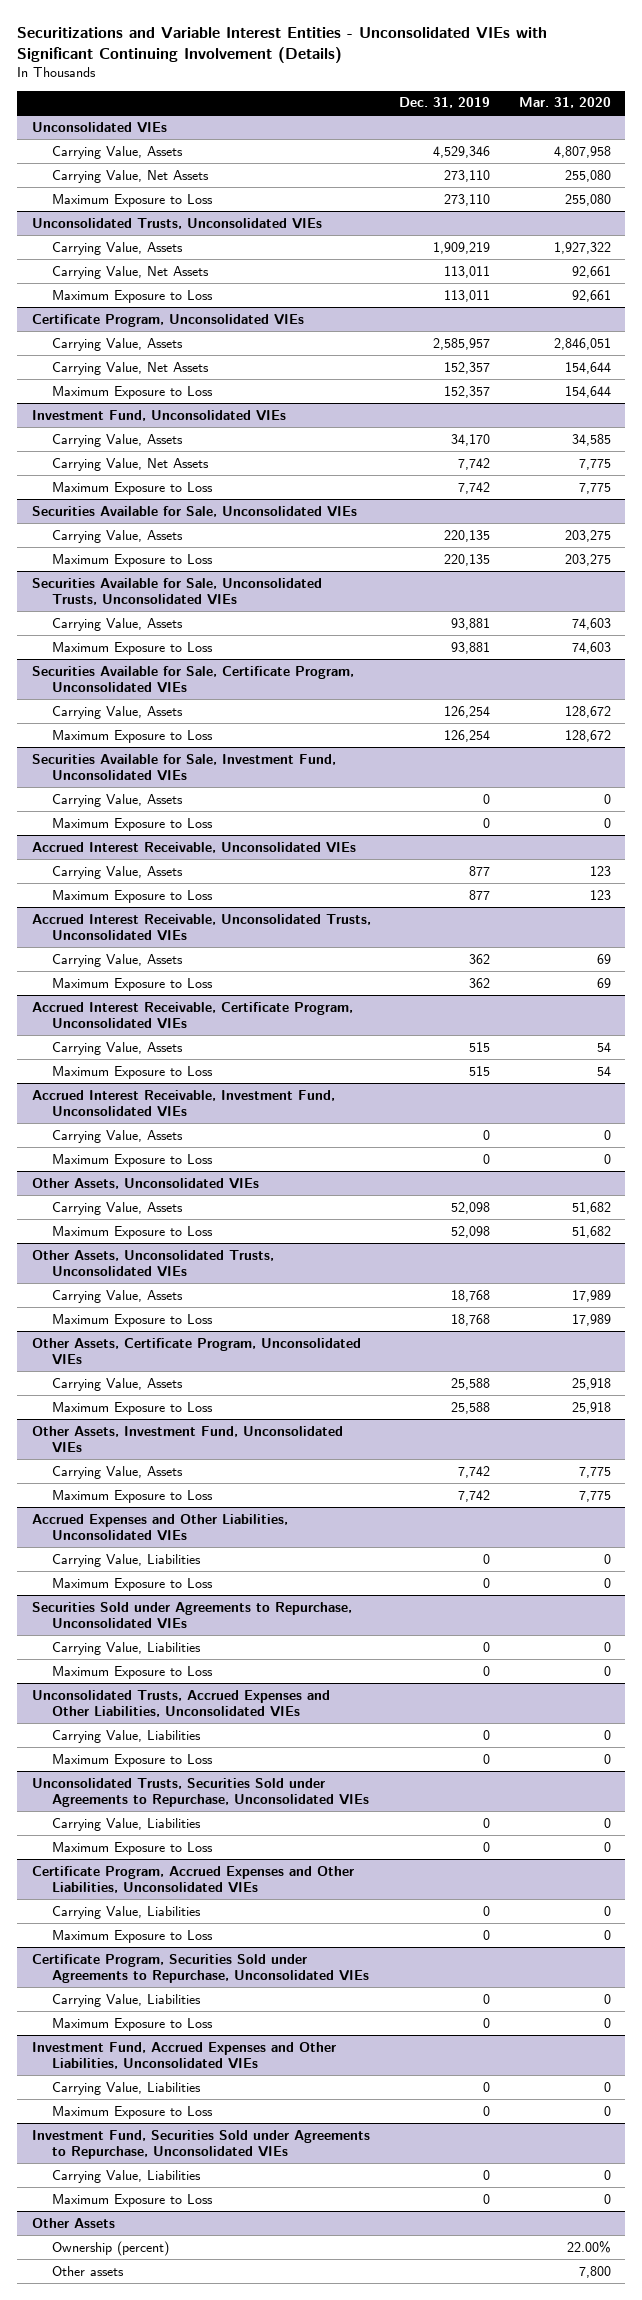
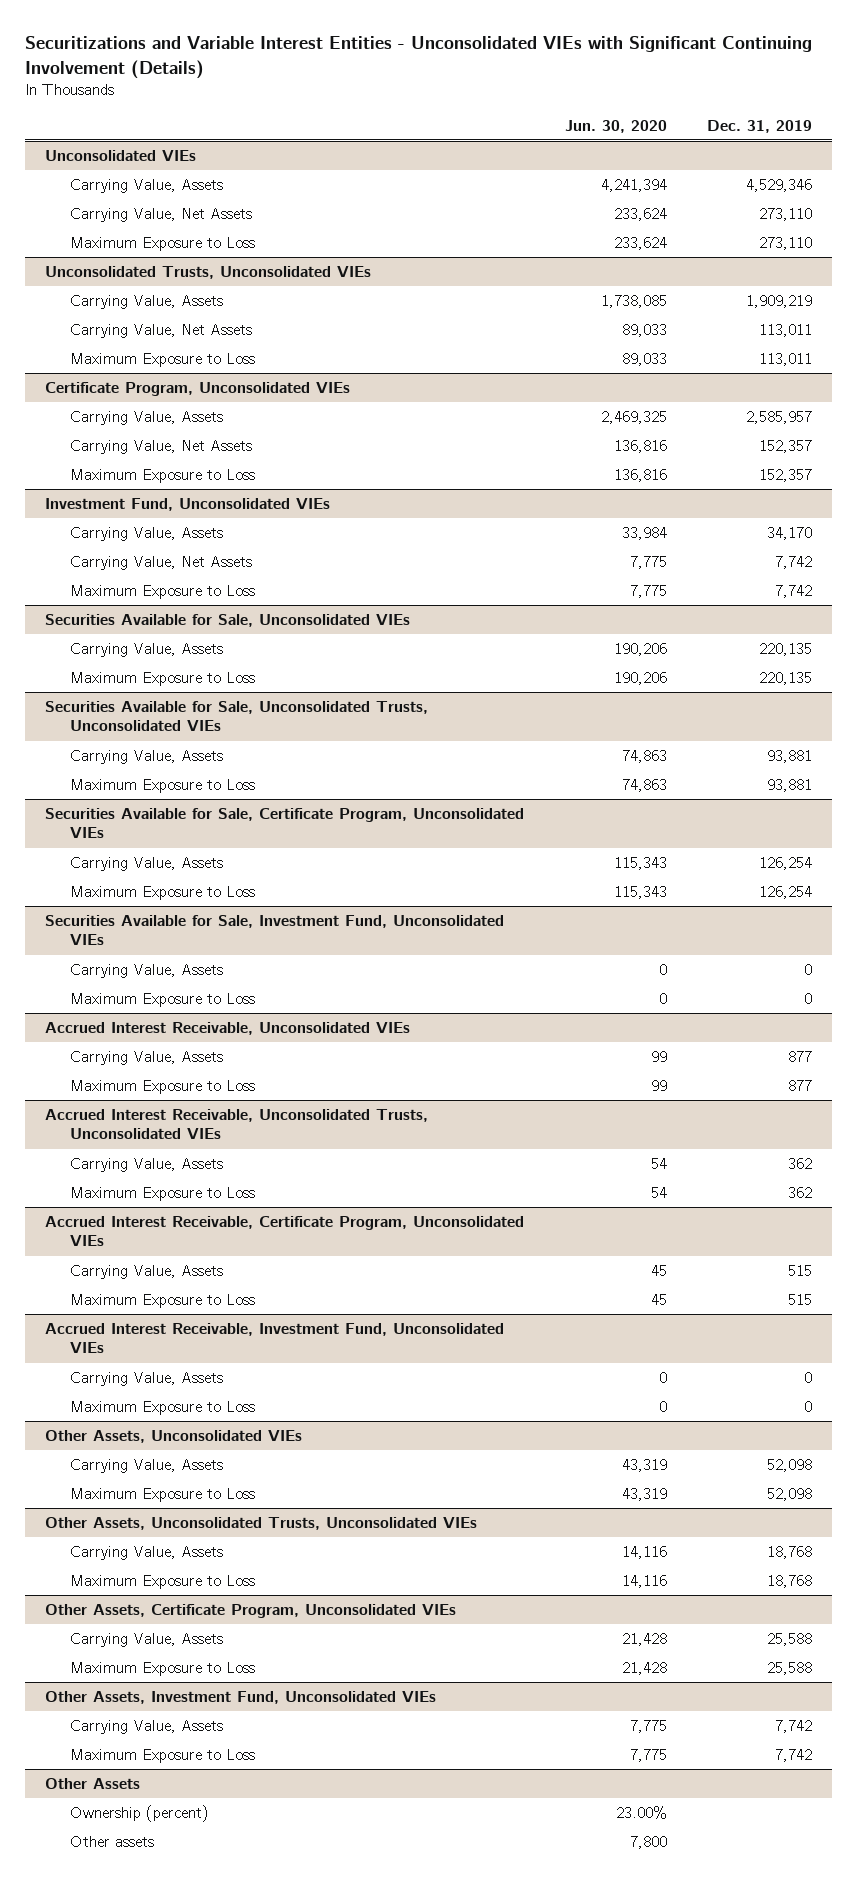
[518,97,611,109] Mar. 31, 2020 -> none
none -> [564,119,667,133] Jun. 30, 2020
[31,1513,288,1541] Accrued Expenses and Other Liabilities, Unconsolidated VIEs -> none
[52,1553,202,1567] Carrying Value, Liabilities -> none
[52,1577,214,1591] Maximum Exposure to Loss -> none
[31,1601,352,1629] Securities Sold under Agreements to Repurchase, Unconsolidated VIEs -> none
[52,1641,202,1655] Carrying Value, Liabilities -> none
[52,1665,214,1679] Maximum Exposure to Loss -> none
[31,1689,330,1717] Unconsolidated Trusts, Accrued Expenses and Other Liabilities, Unconsolidated VIEs -> none
[52,1729,202,1743] Carrying Value, Liabilities -> none
[52,1753,214,1767] Maximum Exposure to Loss -> none
[31,1777,370,1807] Unconsolidated Trusts, Securities Sold under Agreements to Repurchase, Unconsolidated VIEs -> none
[52,1817,202,1831] Carrying Value, Liabilities -> none
[52,1841,214,1855] Maximum Exposure to Loss -> none
[31,1865,354,1893] Certificate Program, Accrued Expenses and Other Liabilities, Unconsolidated VIEs -> none
[52,1905,202,1919] Carrying Value, Liabilities -> none
[52,1929,214,1943] Maximum Exposure to Loss -> none
[31,1953,370,1983] Certificate Program, Securities Sold under Agreements to Repurchase, Unconsolidated VIEs -> none
[52,1993,202,2007] Carrying Value, Liabilities -> none
[52,2017,214,2031] Maximum Exposure to Loss -> none
[31,2041,336,2069] Investment Fund, Accrued Expenses and Other Liabilities, Unconsolidated VIEs -> none
[52,2081,202,2095] Carrying Value, Liabilities -> none
[52,2105,214,2119] Maximum Exposure to Loss -> none
[31,2129,370,2159] Investment Fund, Securities Sold under Agreements to Repurchase, Unconsolidated VIEs -> none
[52,2169,202,2183] Carrying Value, Liabilities -> none
[52,2193,214,2207] Maximum Exposure to Loss -> none

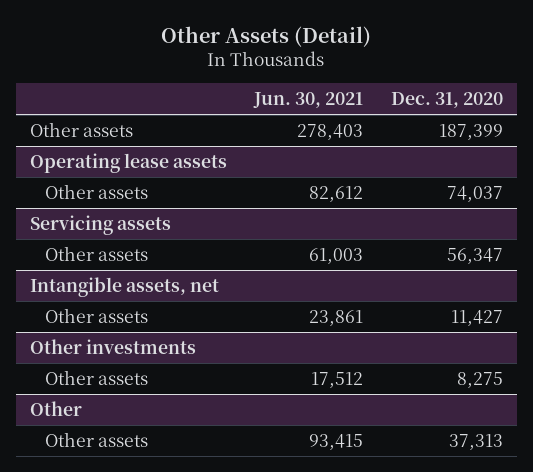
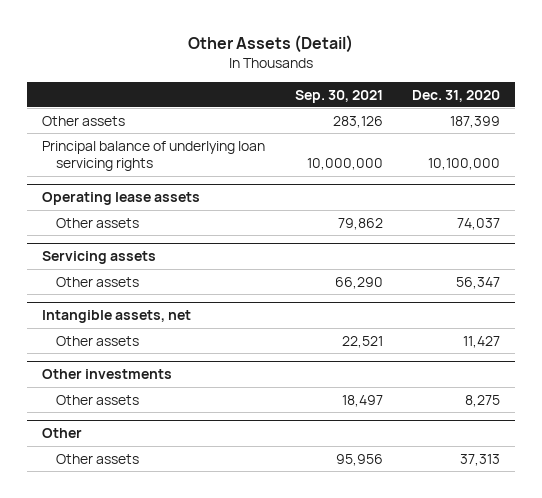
[253,92,364,109] Jun. 30, 2021 -> none
none -> [294,89,383,103] Sep. 30, 2021
none -> [42,140,266,172] Principal balance of underlying loan servicing rights

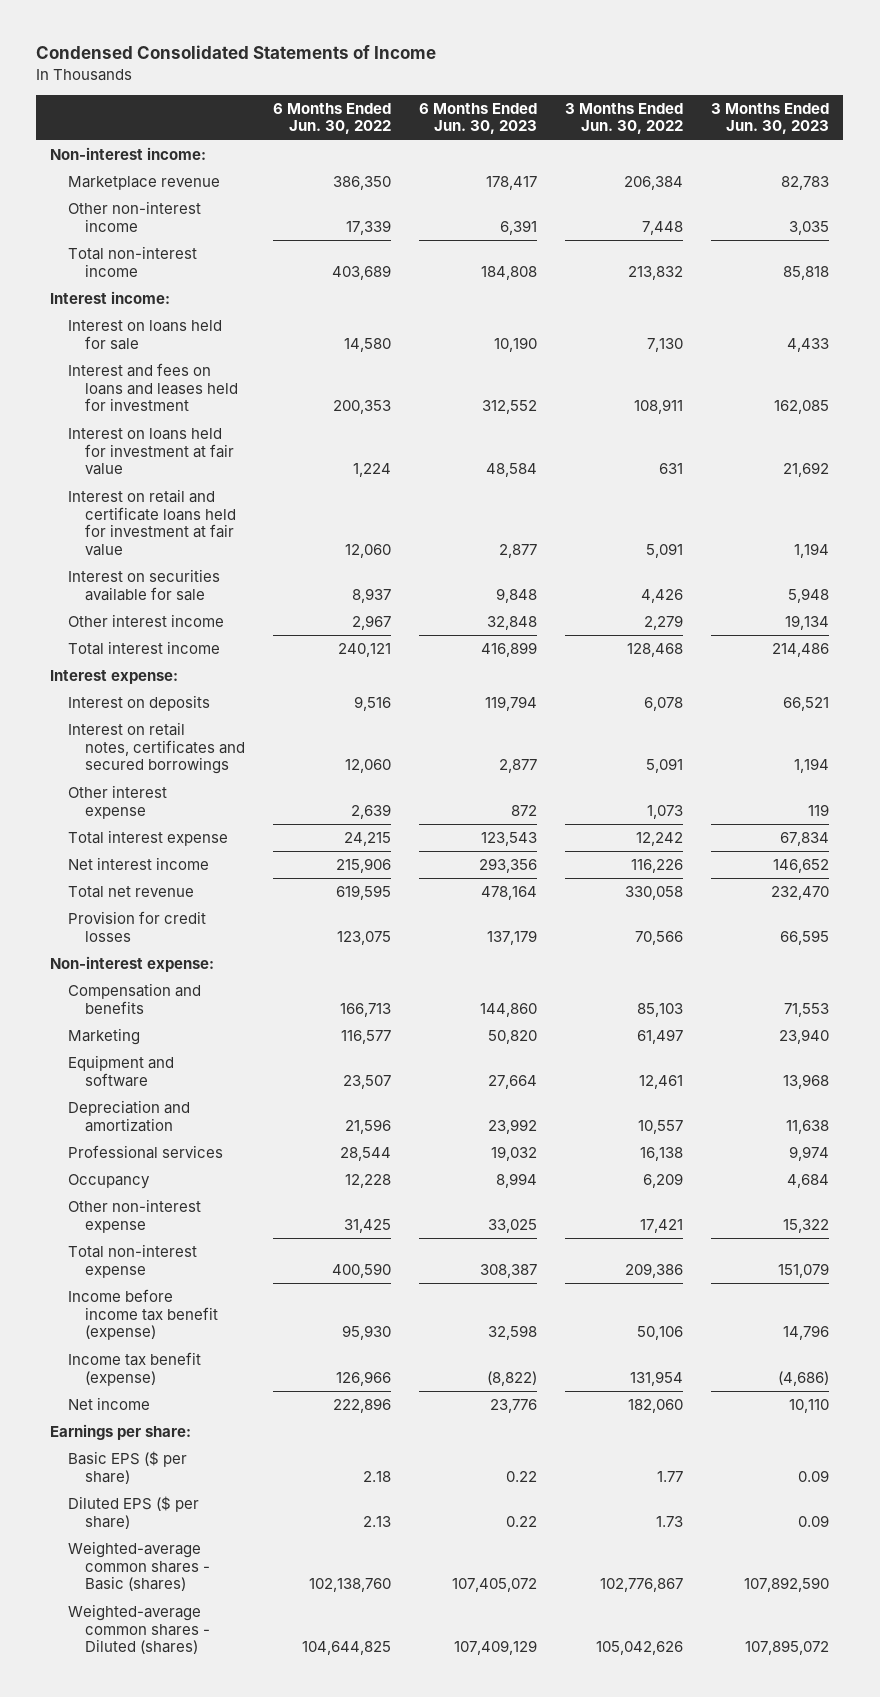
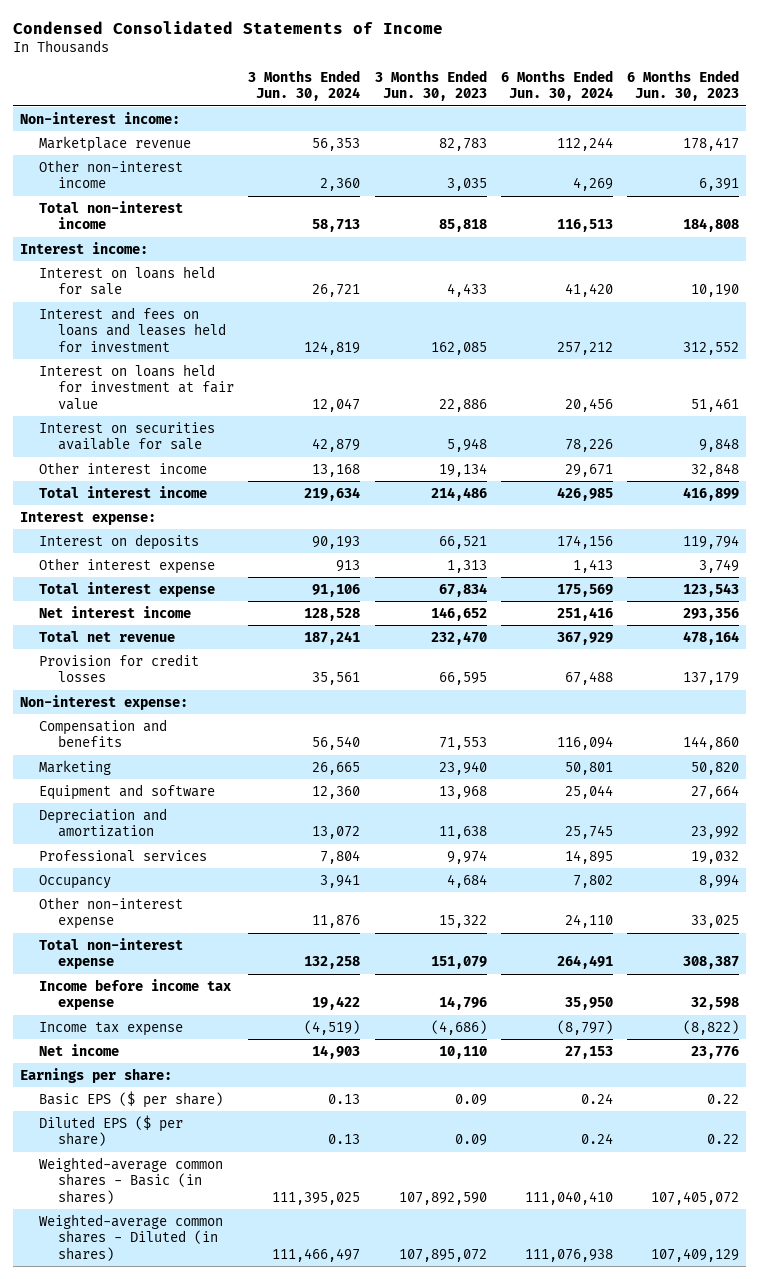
[273,102,392,135] 6 Months Ended Jun. 30, 2022 -> none
[565,102,684,135] 3 Months Ended Jun. 30, 2022 -> none
none -> [248,69,361,102] 3 Months Ended Jun. 30, 2024
none -> [500,69,613,102] 6 Months Ended Jun. 30, 2024
[67,489,237,557] Interest on retail and certificate loans held for investment at fair value -> none
[486,463,538,478] 48,584 -> [691,397,740,412] 51,461
[783,462,830,478] 21,692 -> [438,398,487,412] 22,886
[67,722,246,775] Interest on retail notes, certificates and secured borrowings -> none
[511,804,538,816] 872 -> [699,558,740,573] 3,749
[808,803,830,816] 119 -> [446,559,487,573] 1,313
[67,1289,219,1341] Income before income tax benefit (expense) -> [38,978,231,1011] Income before income tax expense
[67,1352,201,1386] Income tax benefit (expense) -> [38,1021,183,1036] Income tax expense
[67,1541,211,1592] Weighted-average common shares - Basic (shares) -> [38,1156,223,1204] Weighted-average common shares - Basic (in shares)
[67,1604,211,1655] Weighted-average common shares - Diluted (shares) -> [38,1213,223,1261] Weighted-average common shares - Diluted (in shares)

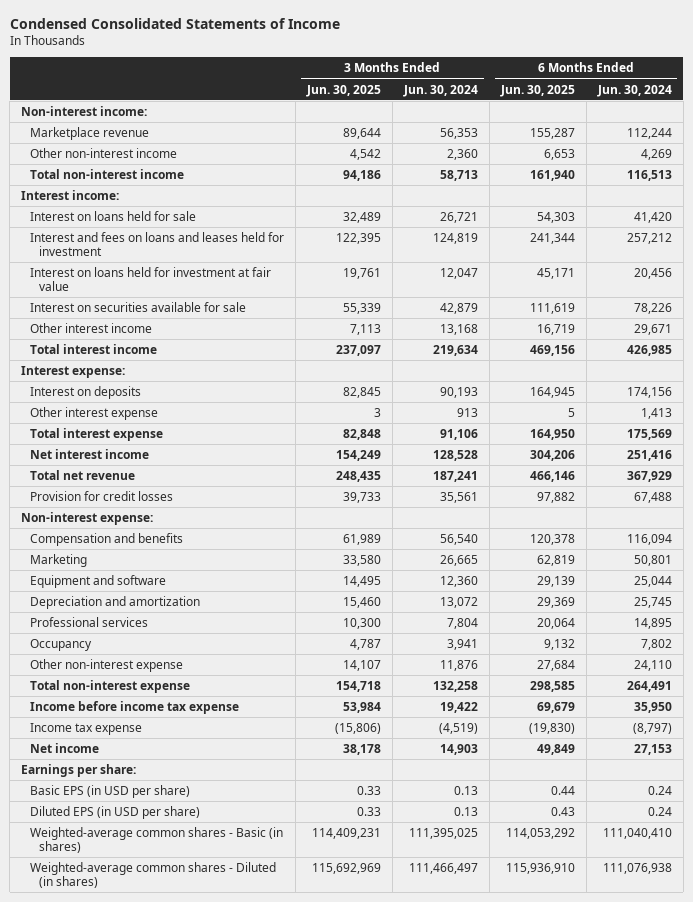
[374,69,487,102] 3 Months Ended Jun. 30, 2023 -> none
[627,69,740,102] 6 Months Ended Jun. 30, 2023 -> none
none -> [305,84,381,97] Jun. 30, 2025
none -> [499,84,575,97] Jun. 30, 2025
[38,1090,223,1108] Basic EPS ($ per share) -> [29,784,190,798] Basic EPS (in USD per share)
[38,1114,183,1147] Diluted EPS ($ per share) -> [29,805,200,819] Diluted EPS (in USD per share)

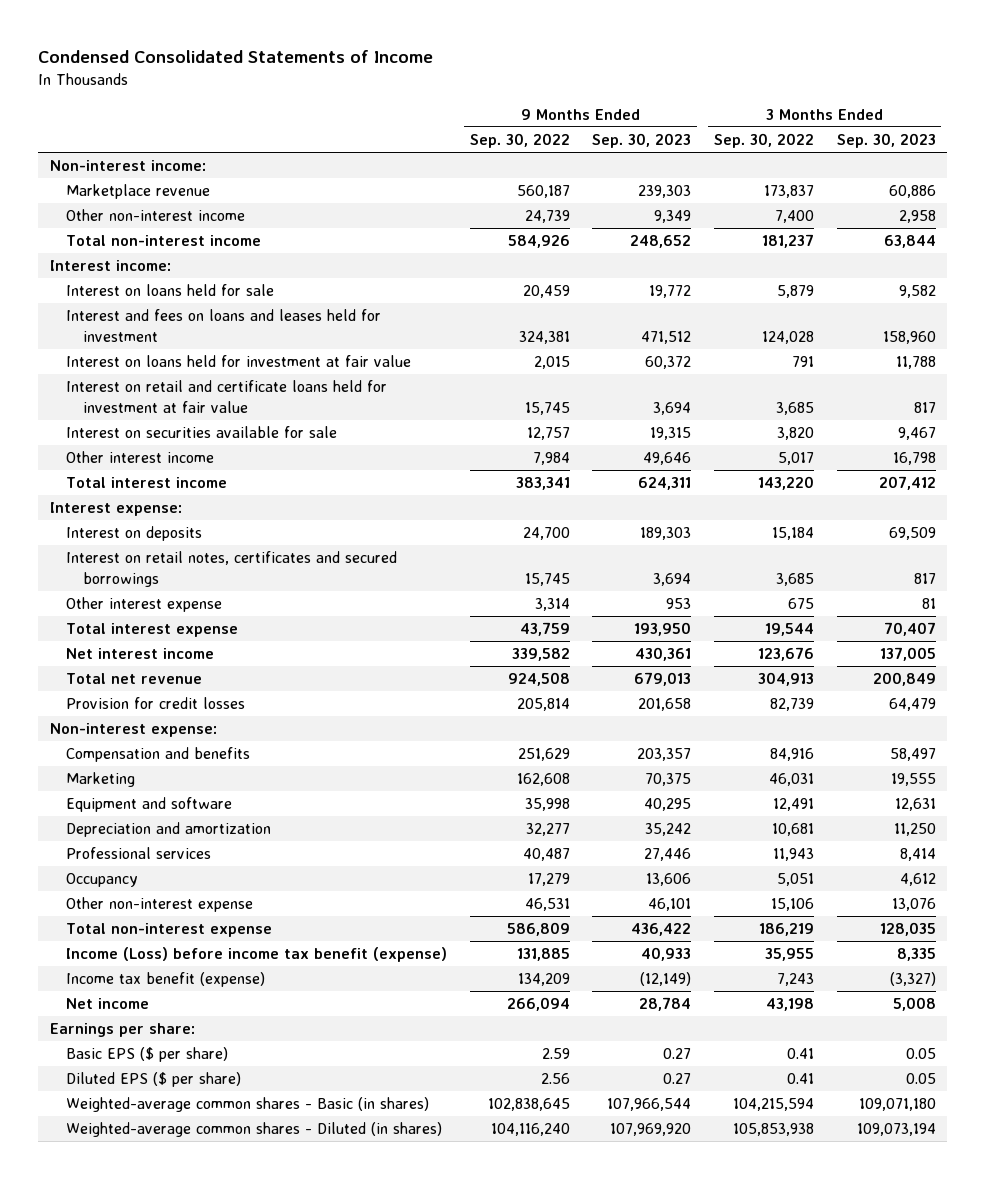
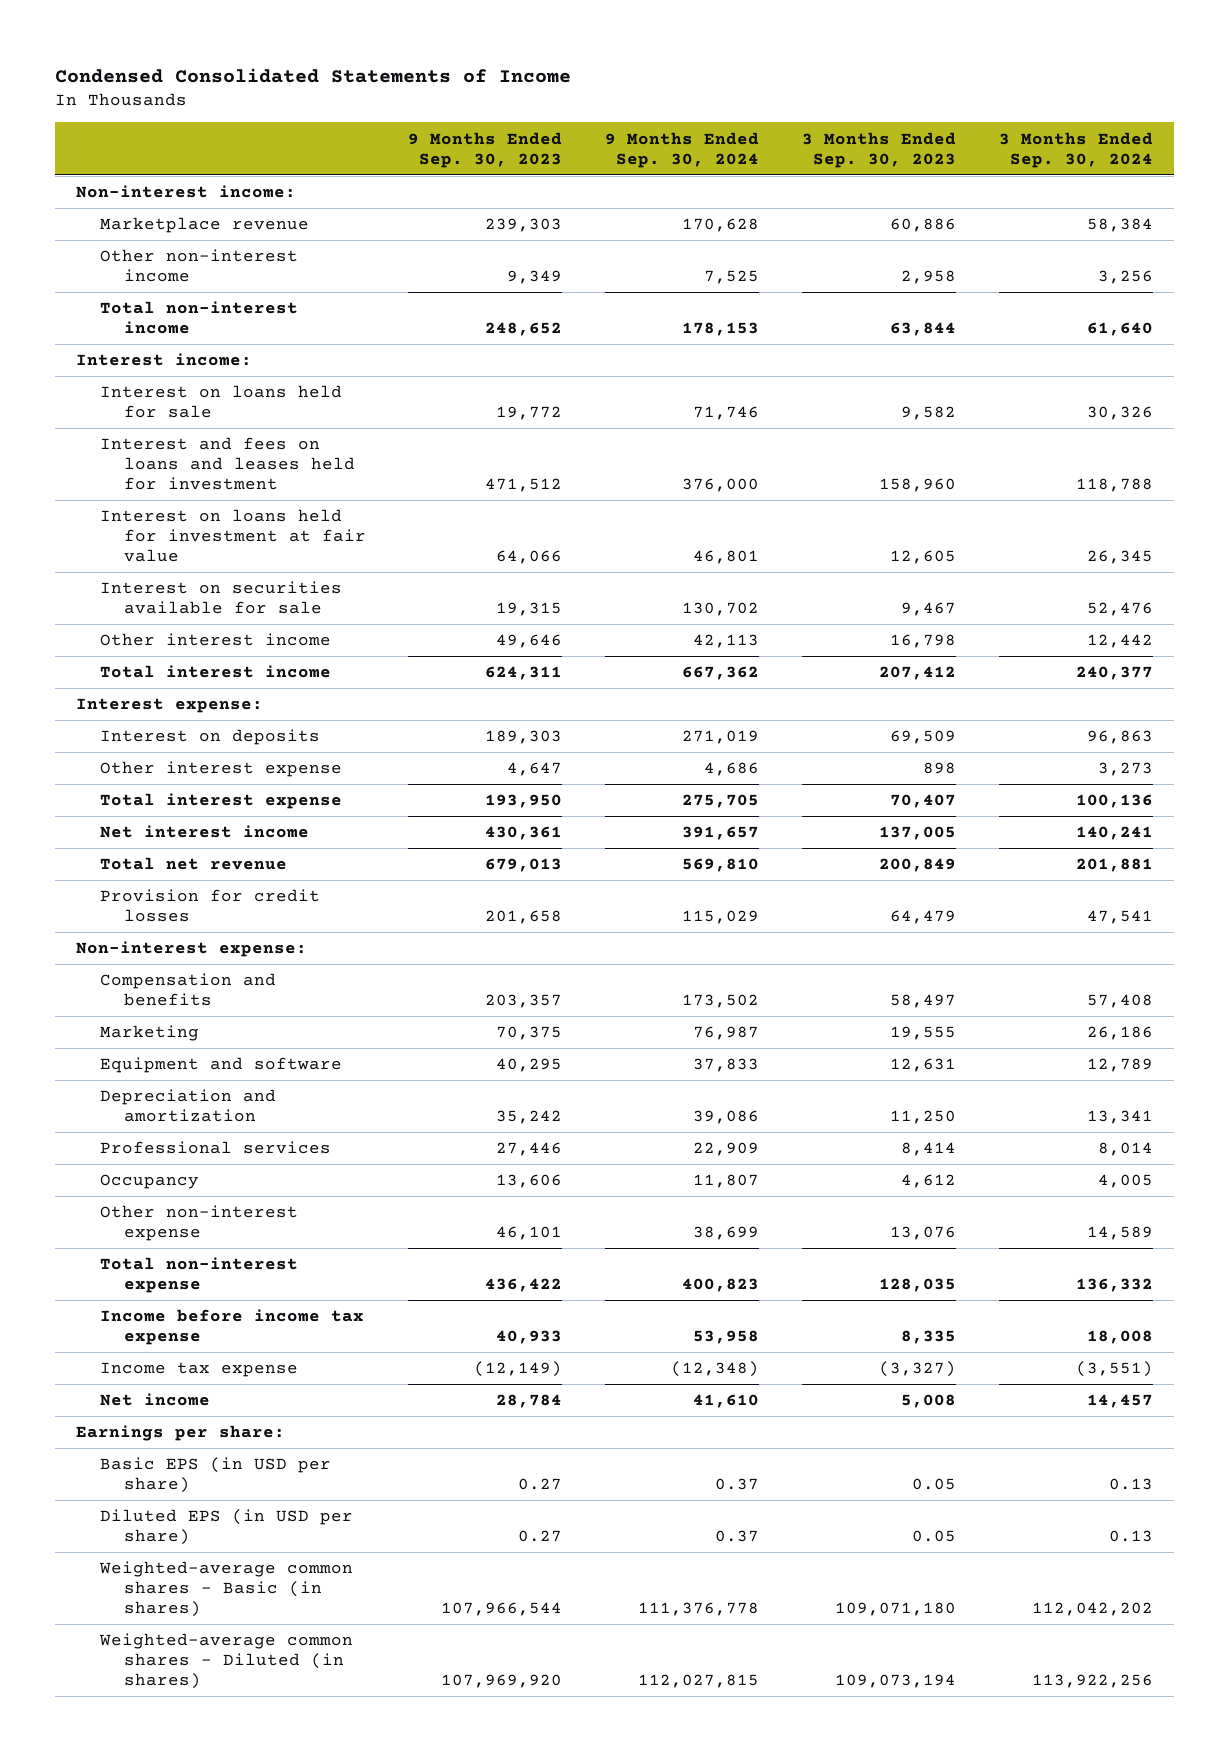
[469,133,570,149] Sep. 30, 2022 -> none
[714,133,815,149] Sep. 30, 2022 -> none
none -> [605,131,760,168] 9 Months Ended Sep. 30, 2024
none -> [998,131,1153,168] 3 Months Ended Sep. 30, 2024
[66,380,388,413] Interest on retail and certificate loans held for investment at fair value -> none
[645,356,692,370] 60,372 -> [496,550,563,565] 64,066
[895,356,936,370] 11,788 -> [889,550,956,565] 12,605
[66,551,398,587] Interest on retail notes, certificates and secured borrowings -> none
[666,598,692,610] 953 -> [507,762,563,777] 4,647
[921,598,936,610] 81 -> [922,762,956,775] 898
[66,947,448,963] Income (Loss) before income tax benefit (expense) -> [100,1309,365,1346] Income before income tax expense
[66,972,266,988] Income tax benefit (expense) -> [100,1362,299,1378] Income tax expense
[66,1047,229,1063] Basic EPS ($ per share) -> [100,1457,332,1494] Basic EPS (in USD per share)
[66,1072,242,1088] Diluted EPS ($ per share) -> [100,1509,354,1546] Diluted EPS (in USD per share)

